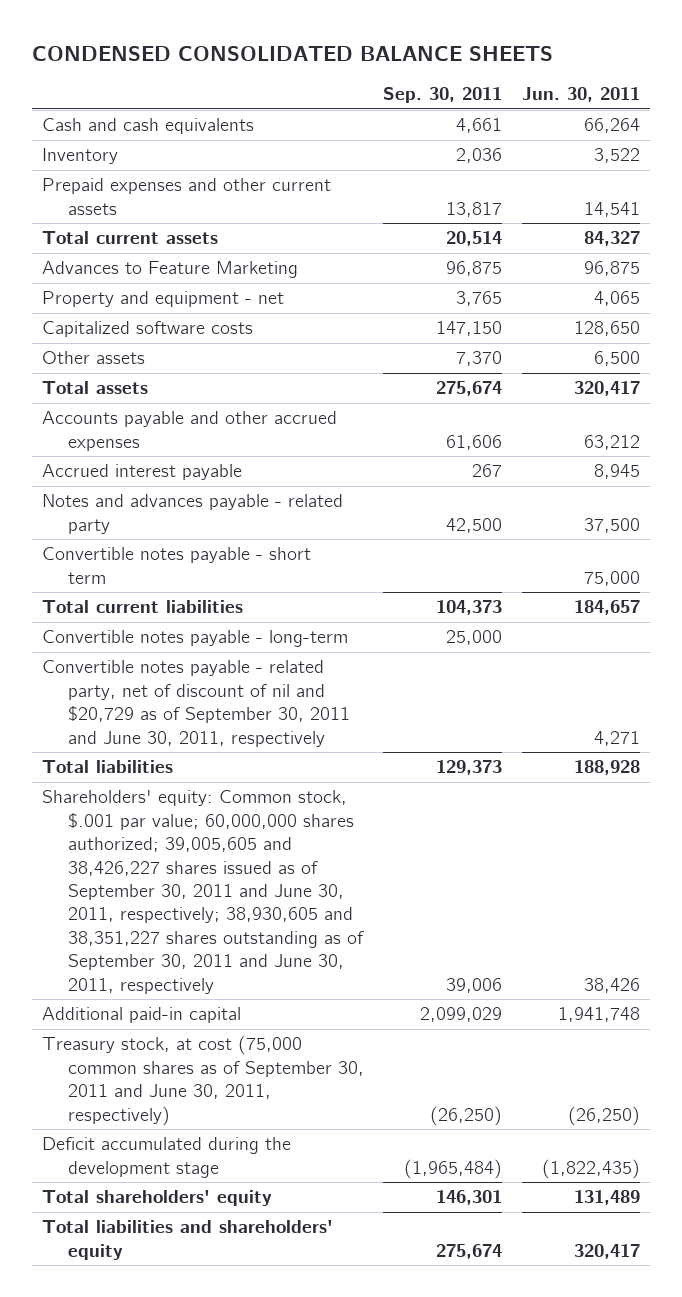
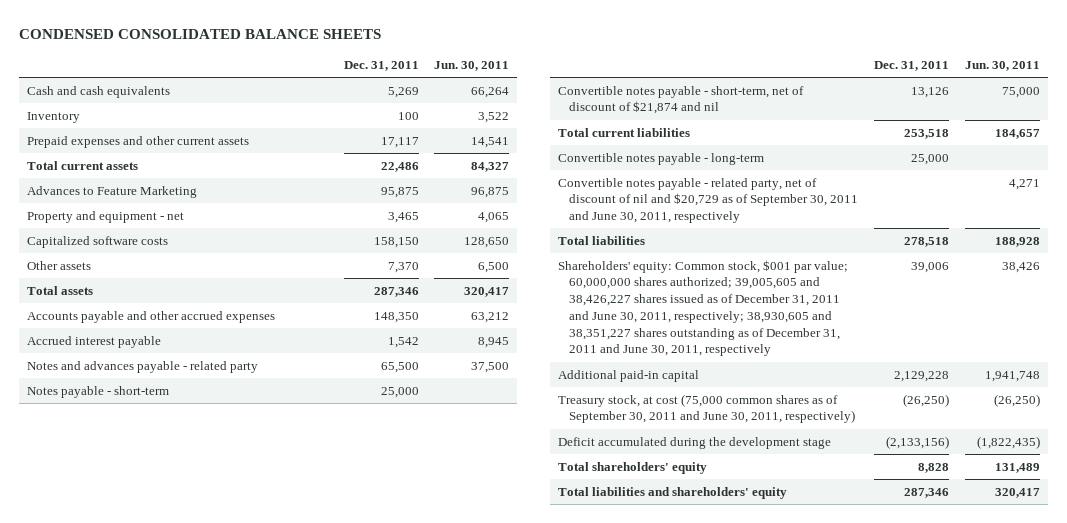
[383,87,503,104] Sep. 30, 2011 -> none
none -> [343,61,419,72] Dec. 31, 2011
none -> [27,385,170,398] Notes payable - short-term
[42,547,312,584] Convertible notes payable - short term -> [557,85,804,115] Convertible notes payable - short-term, net of discount of $21,874 and nil
[42,790,364,994] Shareholders' equity: Common stock, $.001 par value; 60,000,000 shares authorized; 39,005,605 and 38,426,227 shares issued as of September 30, 2011 and June 30, 2011, respectively; 38,930,605 and 38,351,227 shares outstanding as of September 30, 2011 and June 30, 2011, respectively -> [557,259,848,357] Shareholders' equity: Common stock, $001 par value; 60,000,000 shares authorized; 39,005,605 and 38,426,227 shares issued as of December 31, 2011 and June 30, 2011, respectively; 38,930,605 and 38,351,227 shares outstanding as of December 31, 2011 and June 30, 2011, respectively

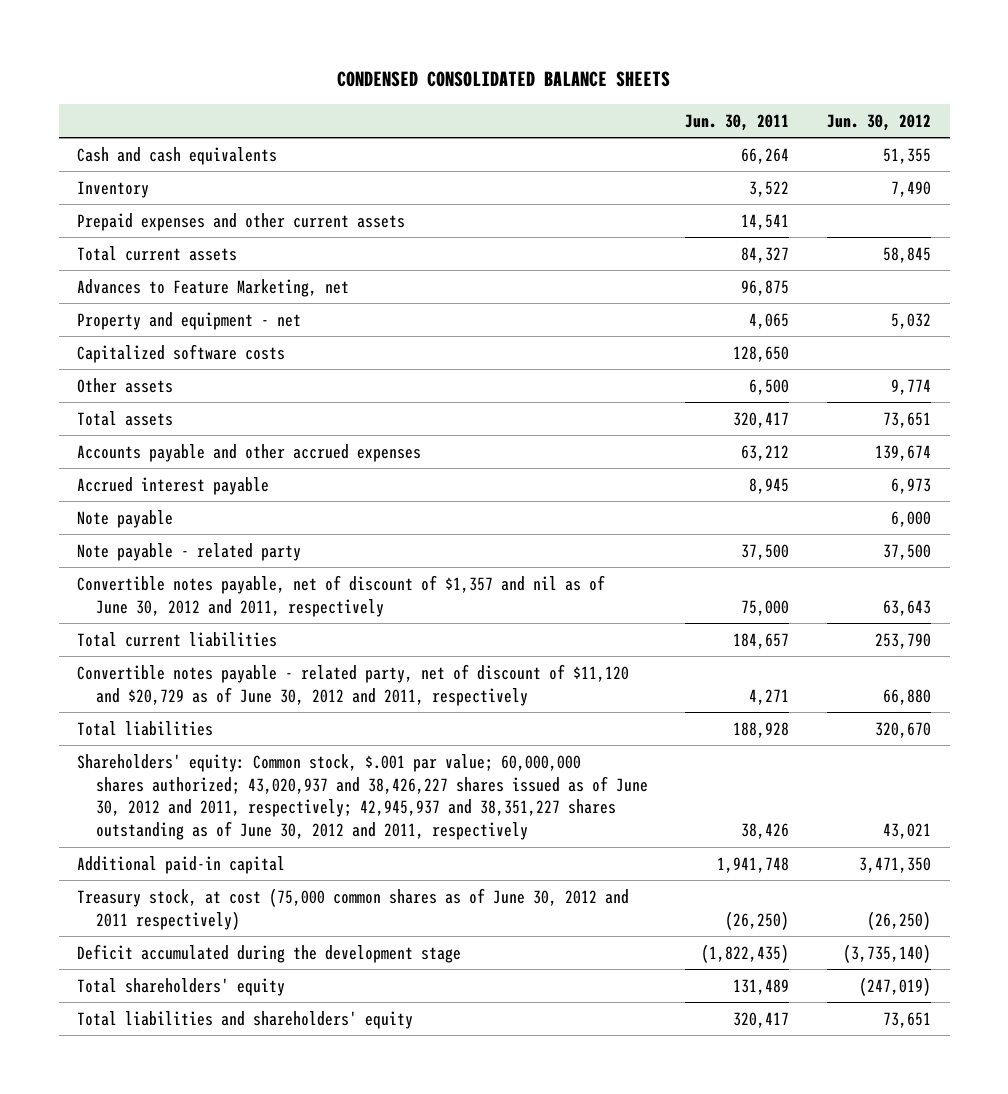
[343,61,419,72] Dec. 31, 2011 -> none
none -> [826,113,931,131] Jun. 30, 2012
[27,185,198,198] Advances to Feature Marketing -> [77,278,350,297] Advances to Feature Marketing, net
[27,385,170,398] Notes payable - short-term -> none
none -> [77,509,174,528] Note payable
[27,360,259,373] Notes and advances payable - related party -> [77,542,302,561] Note payable - related party
[557,85,804,115] Convertible notes payable - short-term, net of discount of $21,874 and nil -> [77,574,606,617] Convertible notes payable, net of discount of $1,357 and nil as of June 30, 2012 and 2011, respectively
[557,152,764,165] Convertible notes payable - long-term -> none
[557,177,859,224] Convertible notes payable - related party, net of discount of nil and $20,729 as of September 30, 2011 and June 30, 2011, respectively -> [77,663,630,706] Convertible notes payable - related party, net of discount of $11,120 and $20,729 as of June 30, 2012 and 2011, respectively
[557,259,848,357] Shareholders' equity: Common stock, $001 par value; 60,000,000 shares authorized; 39,005,605 and 38,426,227 shares issued as of December 31, 2011 and June 30, 2011, respectively; 38,930,605 and 38,351,227 shares outstanding as of December 31, 2011 and June 30, 2011, respectively -> [77,753,648,841] Shareholders' equity: Common stock, $.001 par value; 60,000,000 shares authorized; 43,020,937 and 38,426,227 shares issued as of June 30, 2012 and 2011, respectively; 42,945,937 and 38,351,227 shares outstanding as of June 30, 2012 and 2011, respectively
[557,393,856,424] Treasury stock, at cost (75,000 common shares as of September 30, 2011 and June 30, 2011, respectively) -> [77,887,630,930] Treasury stock, at cost (75,000 common shares as of June 30, 2012 and 2011 respectively)

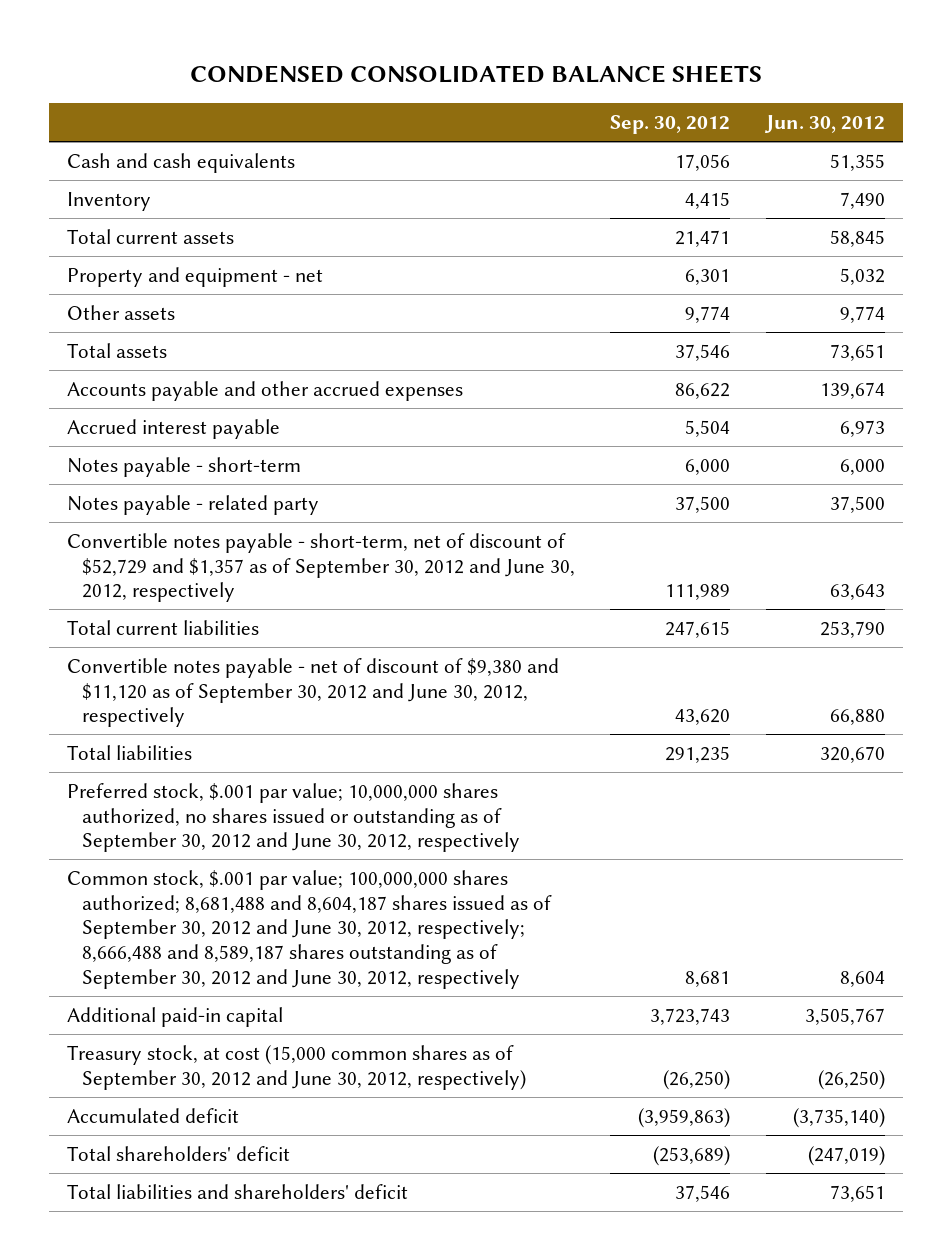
[685,113,790,131] Jun. 30, 2011 -> none
none -> [610,115,731,135] Sep. 30, 2012
[77,212,406,231] Prepaid expenses and other current assets -> none
[77,278,350,297] Advances to Feature Marketing, net -> none
[77,343,286,363] Capitalized software costs -> none
[77,509,174,528] Note payable -> [67,456,302,477] Notes payable - short-term
[77,542,302,561] Note payable - related party -> [67,494,320,515] Notes payable - related party
[77,574,606,617] Convertible notes payable, net of discount of $1,357 and nil as of June 30, 2012 and 2011, respectively -> [67,532,575,603] Convertible notes payable - short-term, net of discount of $52,729 and $1,357 as of September 30, 2012 and June 30, 2012, respectively
[77,663,630,706] Convertible notes payable - related party, net of discount of $11,120 and $20,729 as of June 30, 2012 and 2011, respectively -> [67,657,560,728] Convertible notes payable - net of discount of $9,380 and $11,120 as of September 30, 2012 and June 30, 2012, respectively
none -> [67,782,520,853] Preferred stock, $.001 par value; 10,000,000 shares authorized, no shares issued or outstanding as of September 30, 2012 and June 30, 2012, respectively
[77,753,648,841] Shareholders' equity: Common stock, $.001 par value; 60,000,000 shares authorized; 43,020,937 and 38,426,227 shares issued as of June 30, 2012 and 2011, respectively; 42,945,937 and 38,351,227 shares outstanding as of June 30, 2012 and 2011, respectively -> [67,869,552,989] Common stock, $.001 par value; 100,000,000 shares authorized; 8,681,488 and 8,604,187 shares issued as of September 30, 2012 and June 30, 2012, respectively; 8,666,488 and 8,589,187 shares outstanding as of September 30, 2012 and June 30, 2012, respectively
[882,823,931,840] 43,021 -> [839,970,885,987] 8,604
[858,856,931,873] 3,471,350 -> [804,1007,885,1025] 3,505,767
[77,887,630,930] Treasury stock, at cost (75,000 common shares as of June 30, 2012 and 2011 respectively) -> [67,1044,526,1090] Treasury stock, at cost (15,000 common shares as of September 30, 2012 and June 30, 2012, respectively)
[77,943,462,963] Deficit accumulated during the development stage -> [67,1107,240,1123] Accumulated deficit
[77,977,286,996] Total shareholders' equity -> [67,1145,291,1161] Total shareholders' deficit
[77,1010,414,1029] Total liabilities and shareholders' equity -> [67,1183,409,1199] Total liabilities and shareholders' deficit

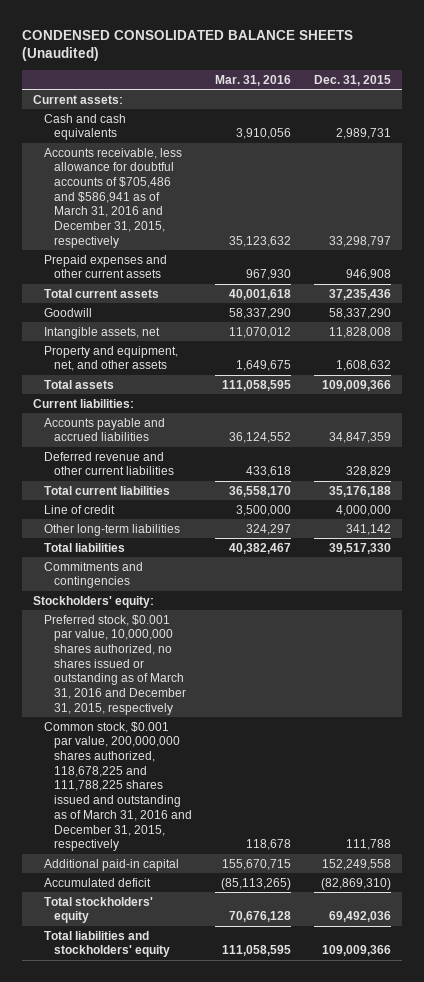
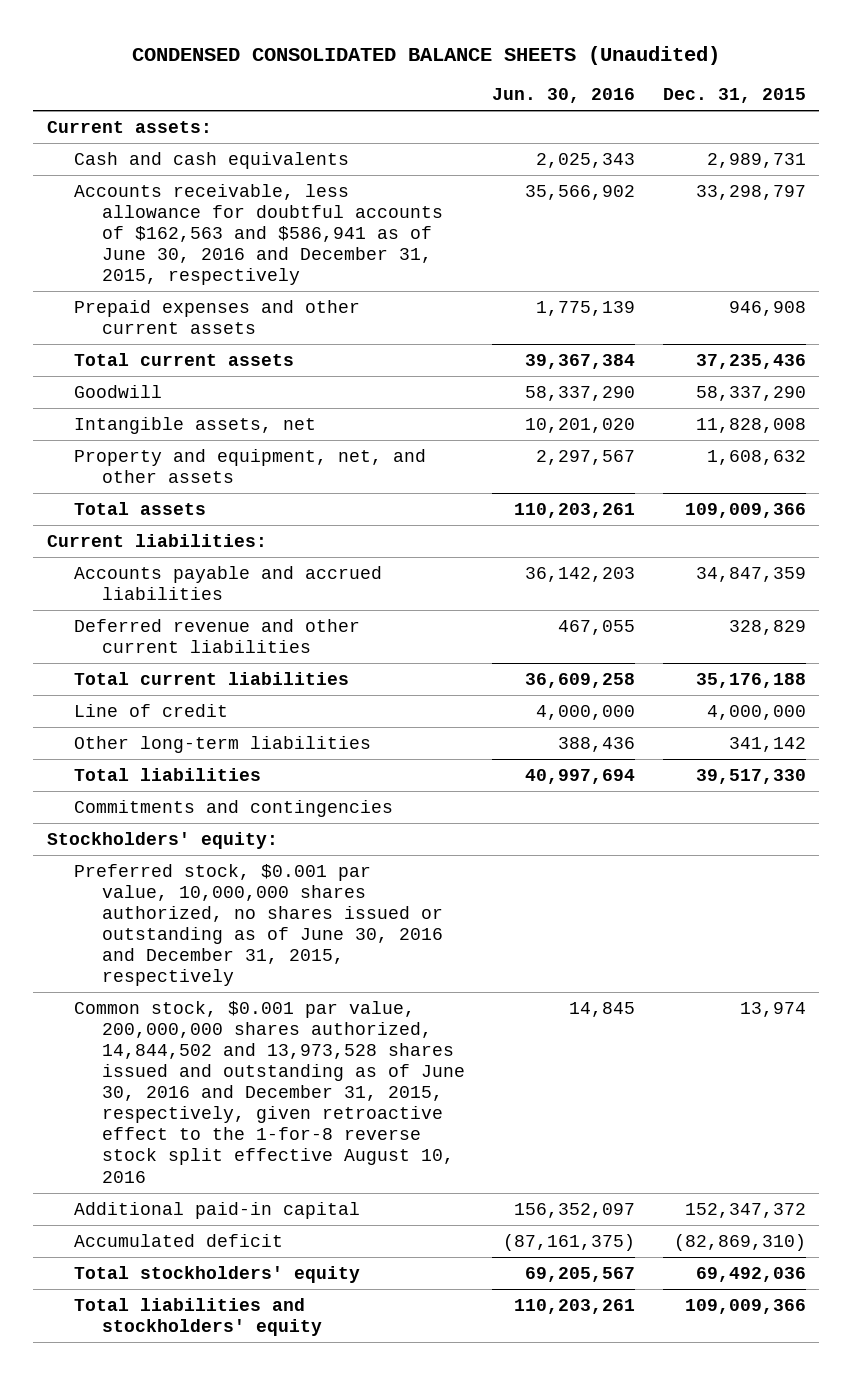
[215,74,292,86] Mar. 31, 2016 -> none
none -> [492,88,636,104] Jun. 30, 2016
[43,147,182,248] Accounts receivable, less allowance for doubtful accounts of $705,486 and $586,941 as of March 31, 2016 and December 31, 2015, respectively -> [74,183,443,286] Accounts receivable, less allowance for doubtful accounts of $162,563 and $586,941 as of June 30, 2016 and December 31, 2015, respectively
[43,614,187,715] Preferred stock, $0.001 par value, 10,000,000 shares authorized, no shares issued or outstanding as of March 31, 2016 and December 31, 2015, respectively -> [74,863,443,987] Preferred stock, $0.001 par value, 10,000,000 shares authorized, no shares issued or outstanding as of June 30, 2016 and December 31, 2015, respectively
[43,721,193,852] Common stock, $0.001 par value, 200,000,000 shares authorized, 118,678,225 and 111,788,225 shares issued and outstanding as of March 31, 2016 and December 31, 2015, respectively -> [74,1000,465,1183] Common stock, $0.001 par value, 200,000,000 shares authorized, 14,844,502 and 13,973,528 shares issued and outstanding as of June 30, 2016 and December 31, 2015, respectively, given retroactive effect to the 1-for-8 reverse stock split effective August 10, 2016
[345,839,391,851] 111,788 -> [739,1001,806,1017] 13,974
[321,858,391,870] 152,249,558 -> [684,1202,806,1218] 152,347,372

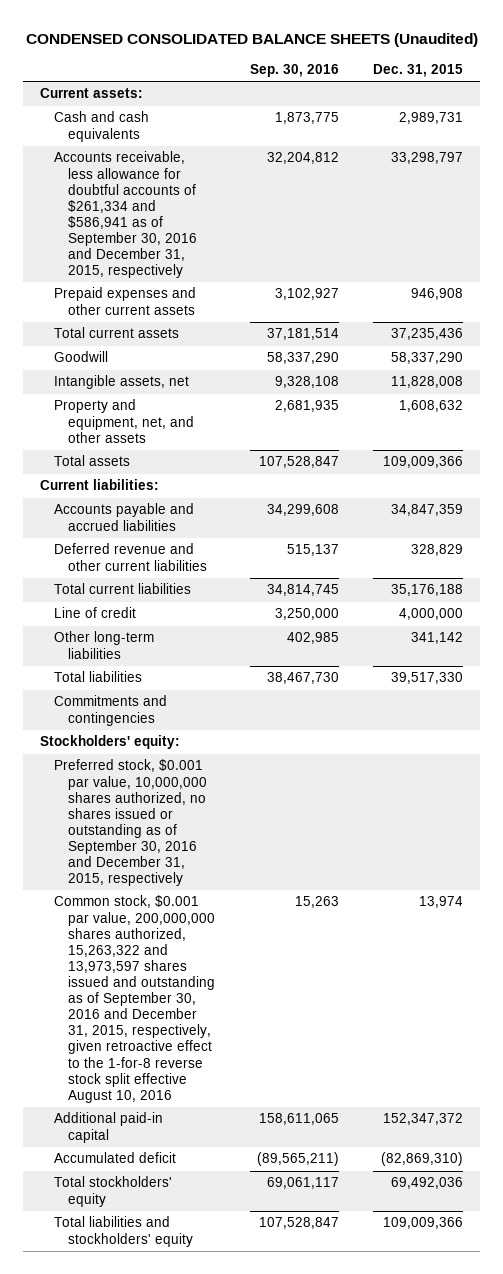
[492,88,636,104] Jun. 30, 2016 -> none
none -> [249,64,339,78] Sep. 30, 2016
[74,183,443,286] Accounts receivable, less allowance for doubtful accounts of $162,563 and $586,941 as of June 30, 2016 and December 31, 2015, respectively -> [54,151,198,279] Accounts receivable, less allowance for doubtful accounts of $261,334 and $586,941 as of September 30, 2016 and December 31, 2015, respectively
[74,863,443,987] Preferred stock, $0.001 par value, 10,000,000 shares authorized, no shares issued or outstanding as of June 30, 2016 and December 31, 2015, respectively -> [54,759,208,887] Preferred stock, $0.001 par value, 10,000,000 shares authorized, no shares issued or outstanding as of September 30, 2016 and December 31, 2015, respectively
[74,1000,465,1183] Common stock, $0.001 par value, 200,000,000 shares authorized, 14,844,502 and 13,973,528 shares issued and outstanding as of June 30, 2016 and December 31, 2015, respectively, given retroactive effect to the 1-for-8 reverse stock split effective August 10, 2016 -> [54,895,216,1103] Common stock, $0.001 par value, 200,000,000 shares authorized, 15,263,322 and 13,973,597 shares issued and outstanding as of September 30, 2016 and December 31, 2015, respectively, given retroactive effect to the 1-for-8 reverse stock split effective August 10, 2016

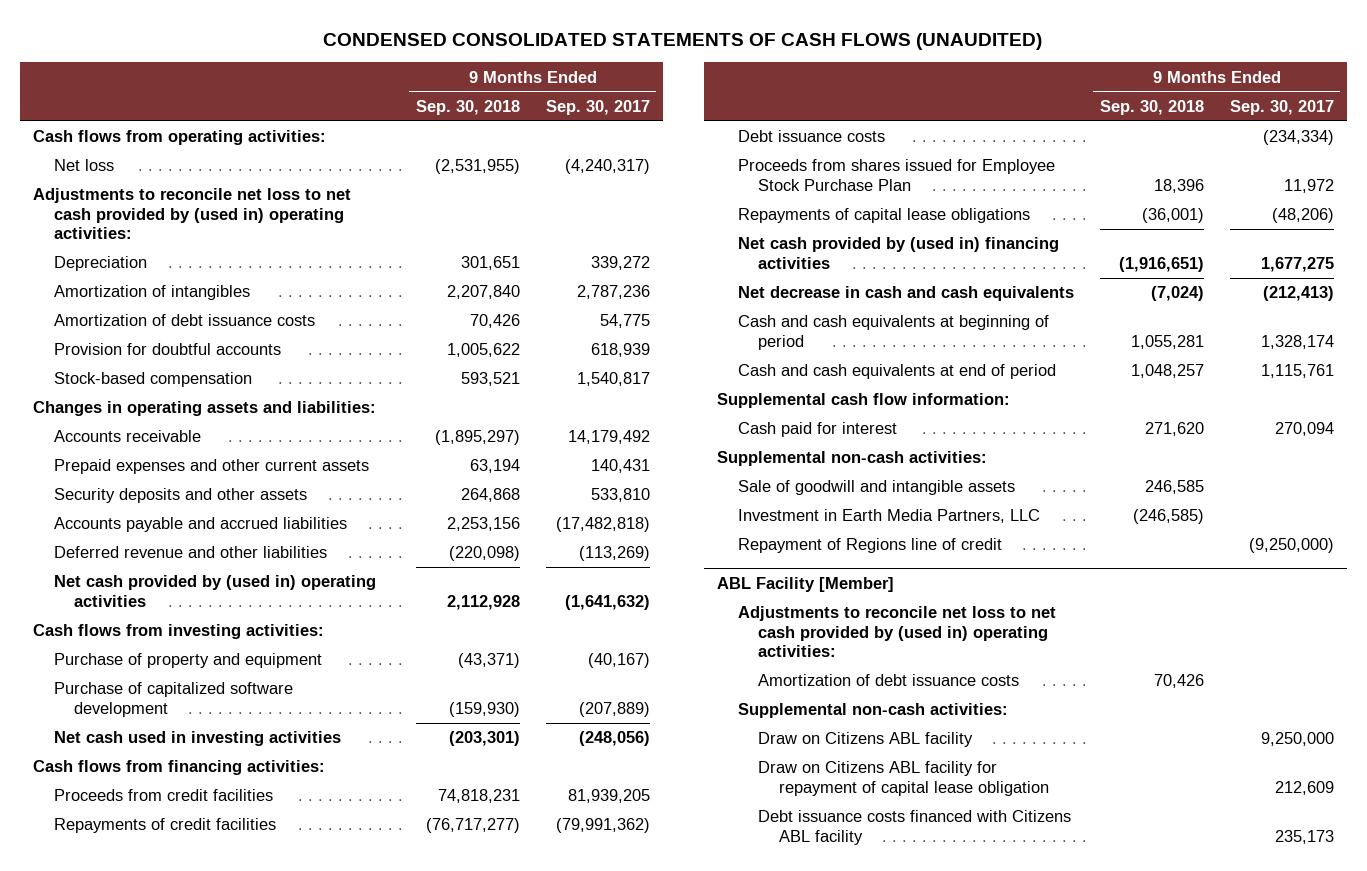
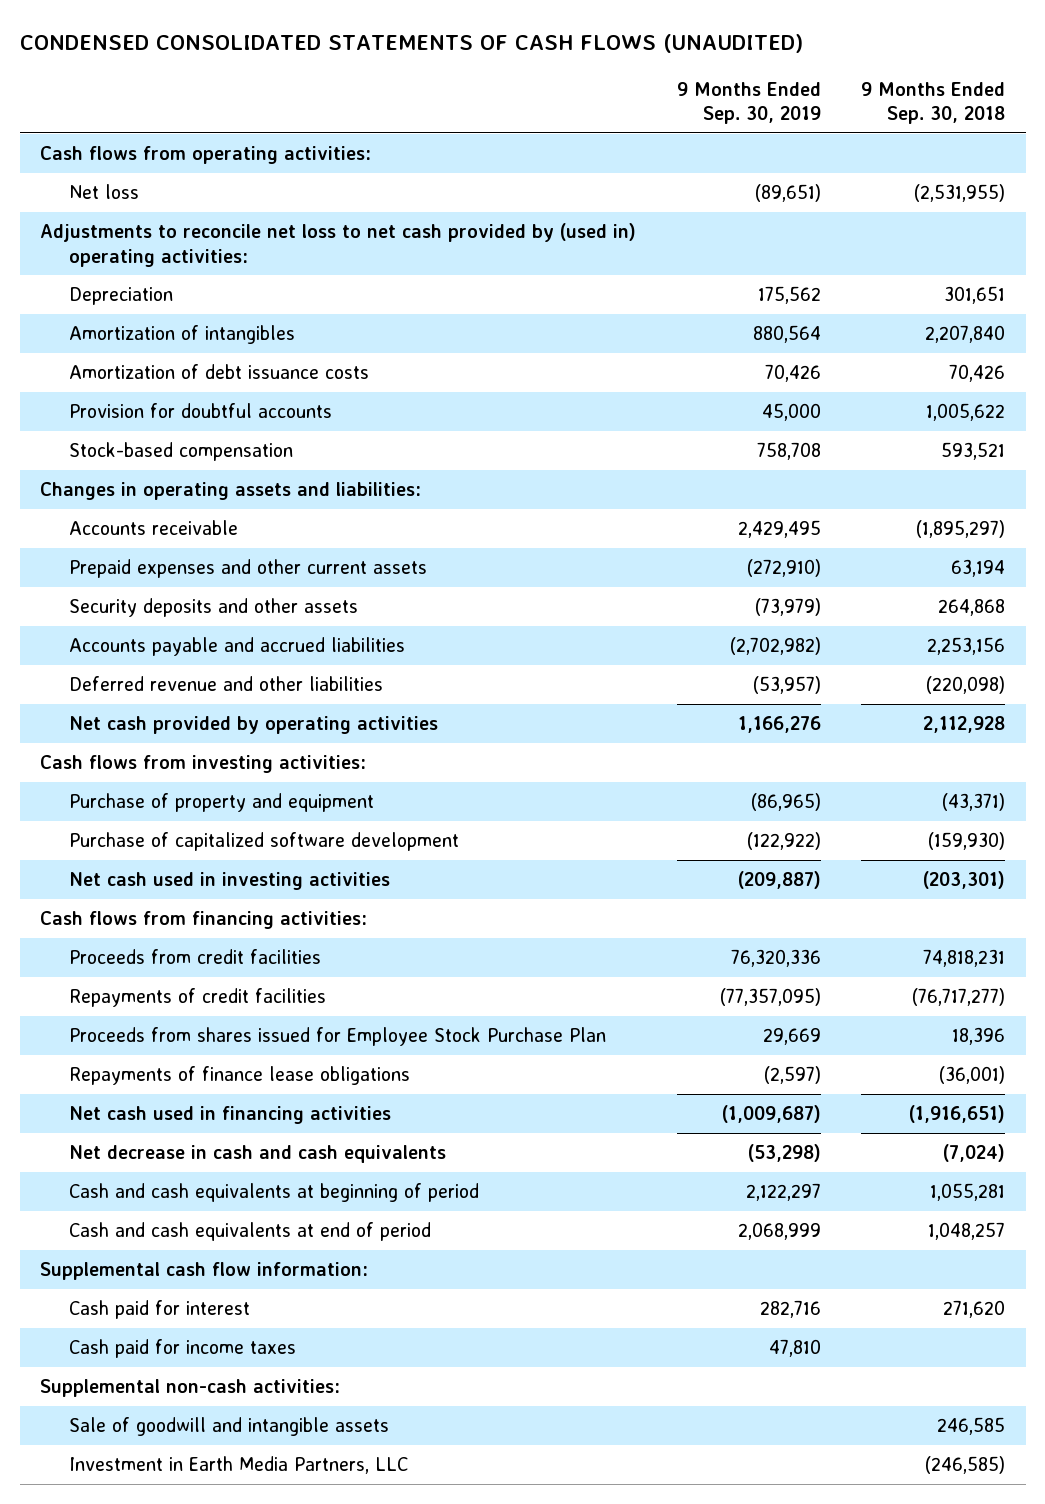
[545,99,650,115] Sep. 30, 2017 -> none
none -> [676,81,821,125] 9 Months Ended Sep. 30, 2019
[53,575,376,607] Net cash provided by (used in) operating activities -> [68,716,438,735] Net cash provided by operating activities
[737,130,885,143] Debt issuance costs -> none
[737,208,1030,224] Repayments of capital lease obligations -> [68,1066,410,1086] Repayments of finance lease obligations
[737,237,1059,269] Net cash provided by (used in) financing activities -> [68,1106,391,1125] Net cash used in financing activities
none -> [68,1339,296,1359] Cash paid for income taxes
[737,538,1002,554] Repayment of Regions line of credit -> none
[717,577,895,593] ABL Facility [Member] -> none
[737,606,1056,658] Adjustments to reconcile net loss to net cash provided by (used in) operating activities: -> none
[758,674,1020,687] Amortization of debt issuance costs -> none
[737,703,1008,719] Supplemental non-cash activities: -> none
[758,732,974,748] Draw on Citizens ABL facility -> none
[758,761,1049,796] Draw on Citizens ABL facility for repayment of capital lease obligation -> none
[758,810,1072,845] Debt issuance costs financed with Citizens ABL facility -> none

